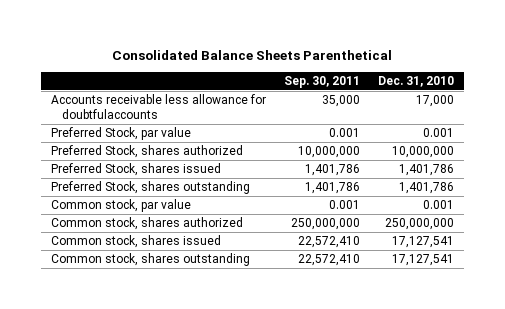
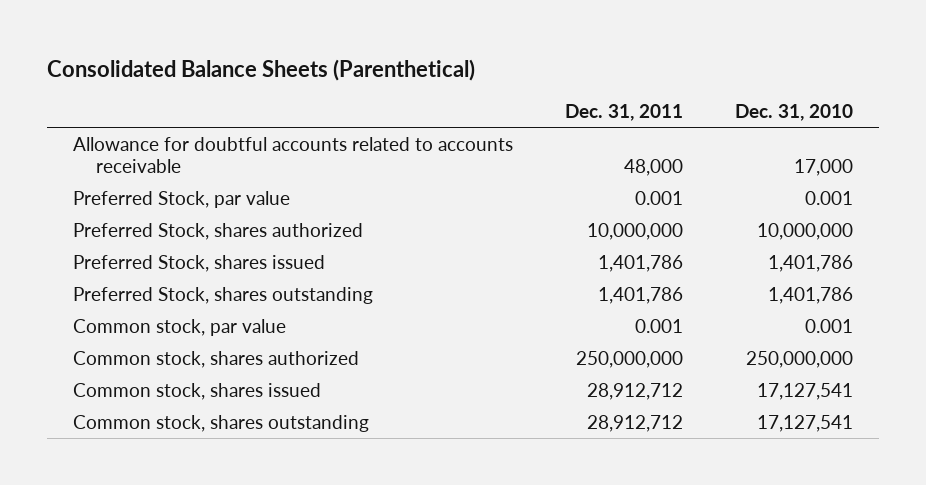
[112,49,393,60] Consolidated Balance Sheets Parenthetical -> [47,58,476,81] Consolidated Balance Sheets (Parenthetical)
[283,76,360,89] Sep. 30, 2011 -> none
none -> [564,104,683,122] Dec. 31, 2011
[50,94,266,120] Accounts receivable less allowance for doubtfulaccounts -> [73,136,514,173] Allowance for doubtful accounts related to accounts receivable

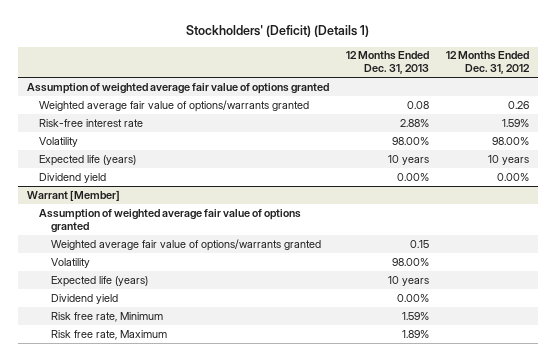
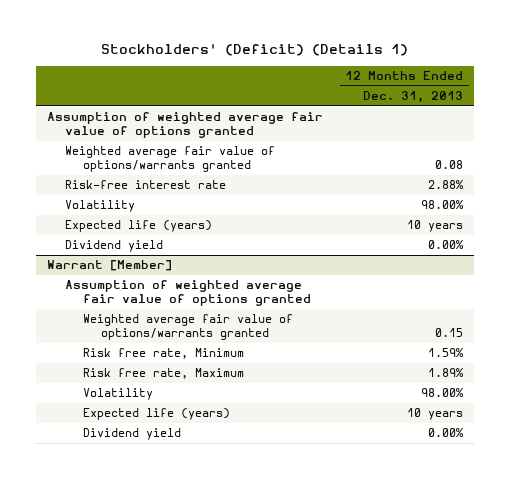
[446,51,531,75] 12 Months Ended Dec. 31, 2012 -> none
[50,311,163,322] Risk free rate, Minimum -> [82,348,244,360] Risk free rate, Minimum
[50,329,167,340] Risk free rate, Maximum -> [82,368,244,380] Risk free rate, Maximum

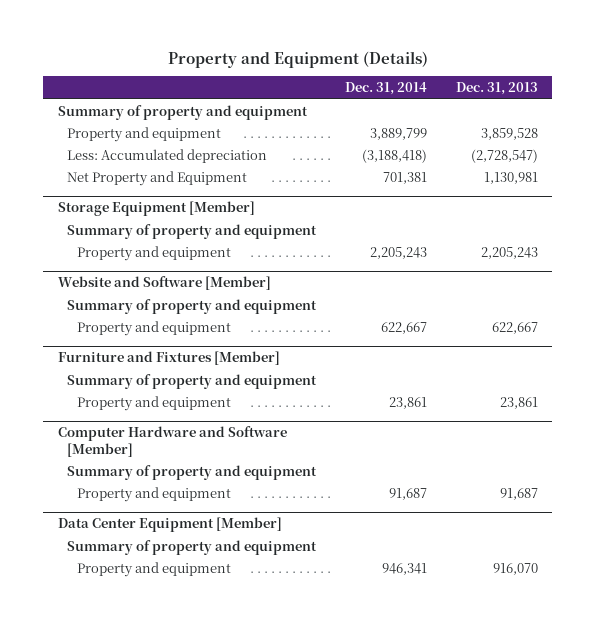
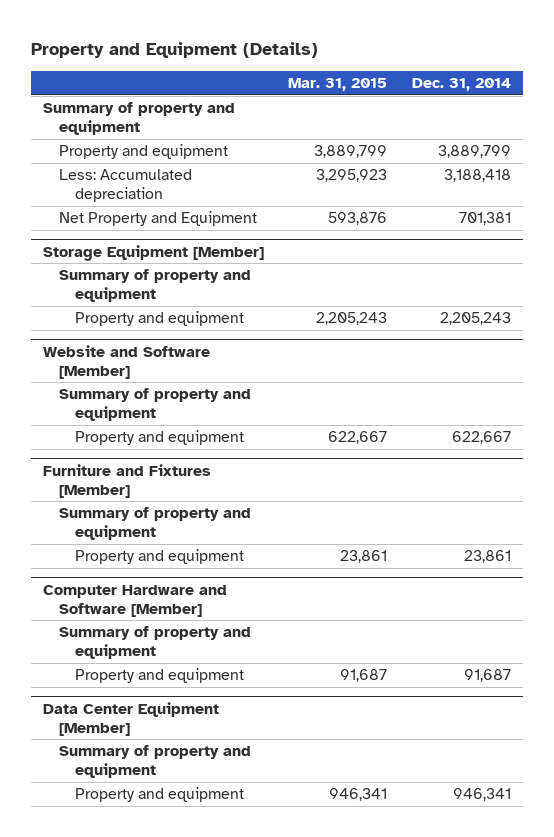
[455,82,538,96] Dec. 31, 2013 -> none
none -> [288,78,388,92] Mar. 31, 2015
[362,148,428,163] (3,188,418) -> [443,169,511,183] 3,188,418

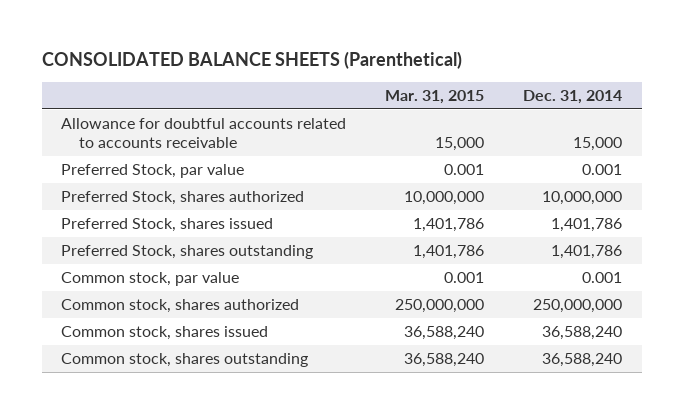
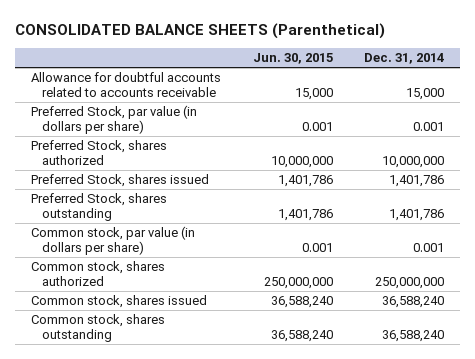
[385,89,485,104] Mar. 31, 2015 -> none
none -> [252,53,333,65] Jun. 30, 2015
[61,164,245,179] Preferred Stock, par value -> [31,105,198,135] Preferred Stock, par value (in dollars per share)
[61,272,240,287] Common stock, par value -> [31,226,196,256] Common stock, par value (in dollars per share)

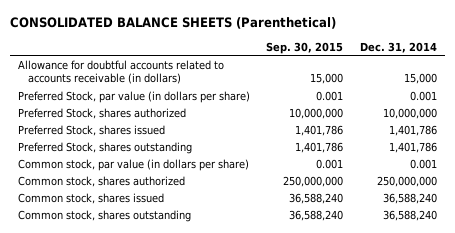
[252,53,333,65] Jun. 30, 2015 -> none
none -> [266,41,344,54] Sep. 30, 2015
[31,72,222,98] Allowance for doubtful accounts related to accounts receivable -> [18,59,225,85] Allowance for doubtful accounts related to accounts receivable (in dollars)

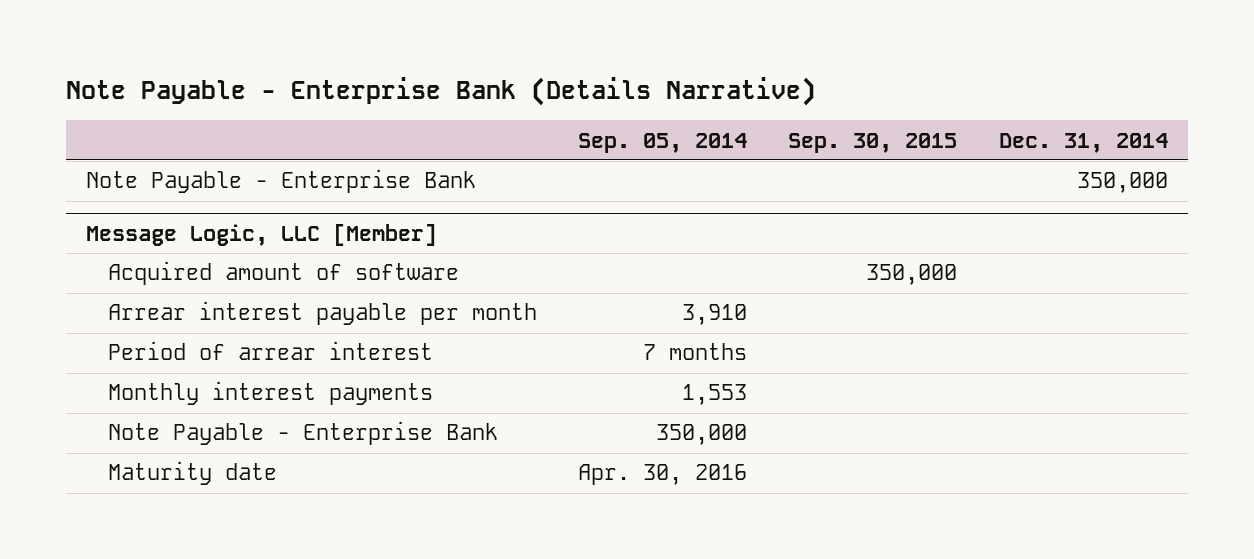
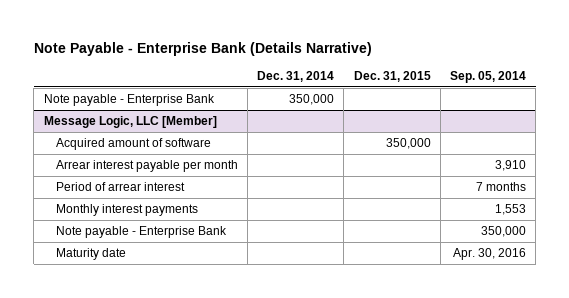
[788,132,958,153] Sep. 30, 2015 -> none
none -> [353,70,431,82] Dec. 31, 2015
[86,169,477,194] Note Payable - Enterprise Bank -> [43,94,215,107] Note payable - Enterprise Bank
[108,421,499,446] Note Payable - Enterprise Bank -> [55,226,227,239] Note payable - Enterprise Bank

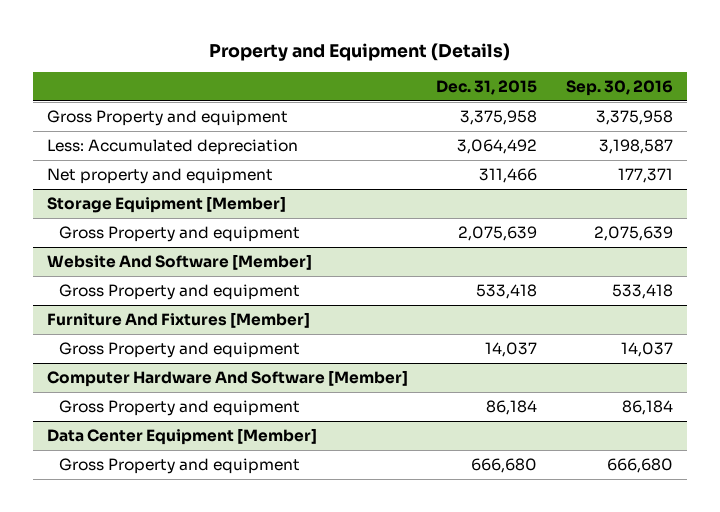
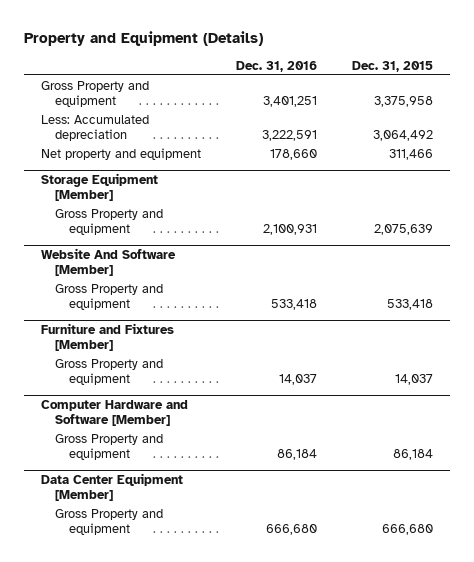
[565,79,673,96] Sep. 30, 2016 -> none
none -> [235,60,317,72] Dec. 31, 2016
[46,312,310,329] Furniture And Fixtures [Member] -> [41,323,175,351] Furniture and Fixtures [Member]
[46,370,408,388] Computer Hardware And Software [Member] -> [41,400,189,426] Computer Hardware and Software [Member]

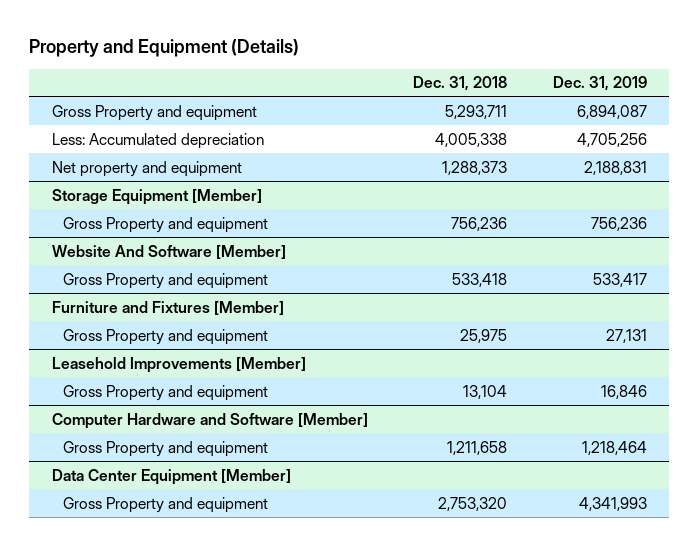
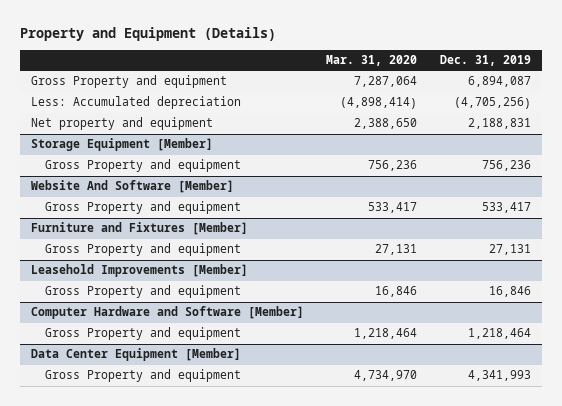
[413,76,508,92] Dec. 31, 2018 -> none
none -> [326,54,418,66] Mar. 31, 2020
[576,132,647,147] 4,705,256 -> [453,97,531,110] (4,705,256)

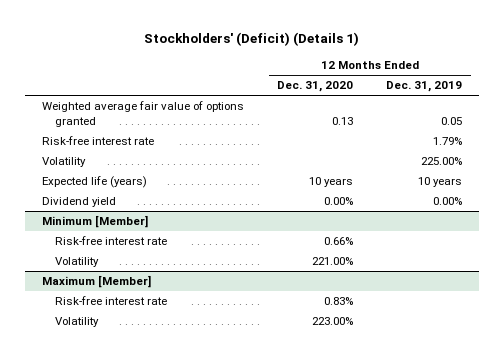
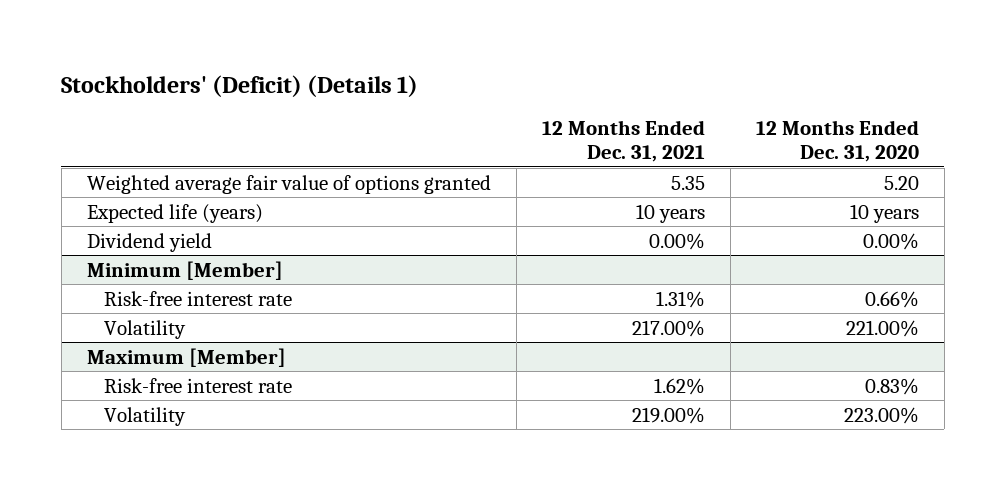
[386,81,463,93] Dec. 31, 2019 -> none
none -> [541,120,705,163] 12 Months Ended Dec. 31, 2021
[41,136,154,146] Risk-free interest rate -> none
[41,157,86,168] Volatility -> none
[332,117,354,126] 0.13 -> [883,175,919,190] 5.20

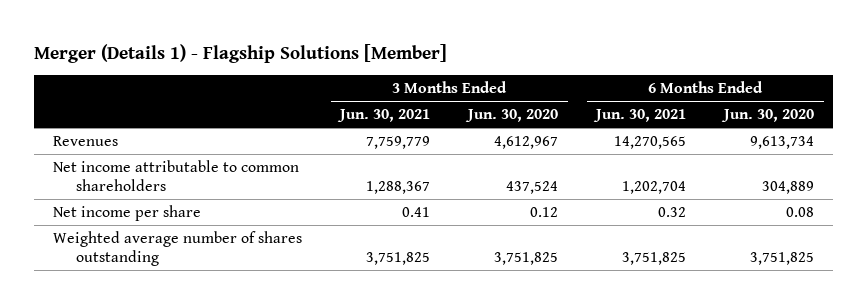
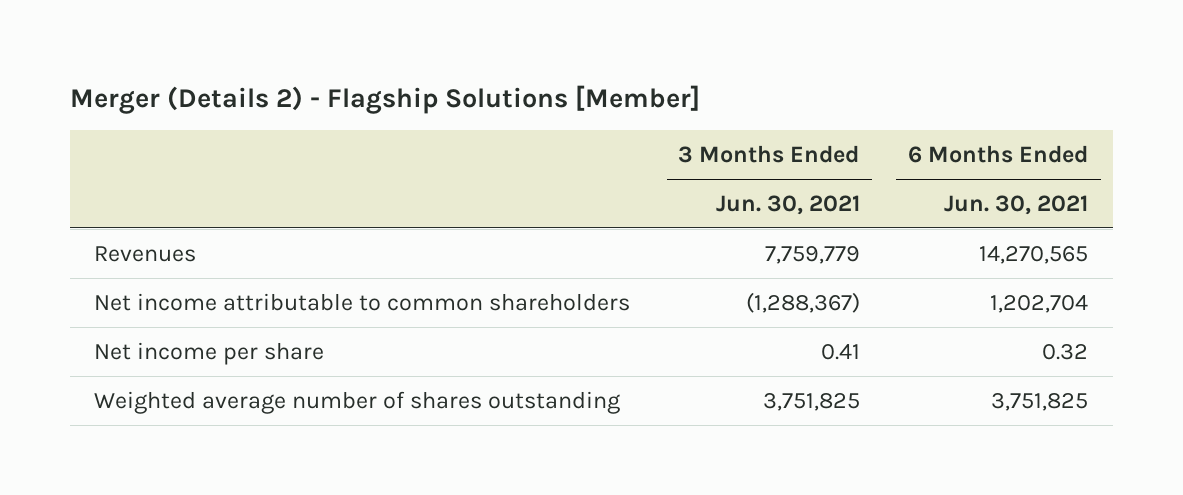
[33,43,447,63] Merger (Details 1) - Flagship Solutions [Member] -> [70,84,701,114] Merger (Details 2) - Flagship Solutions [Member]
[465,109,559,123] Jun. 30, 2020 -> none
[721,109,815,123] Jun. 30, 2020 -> none
[366,180,431,194] 1,288,367 -> [745,291,860,313] (1,288,367)

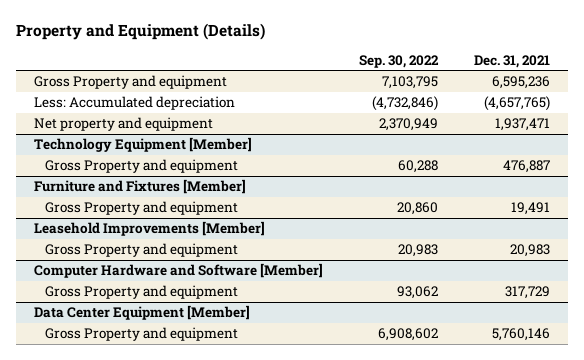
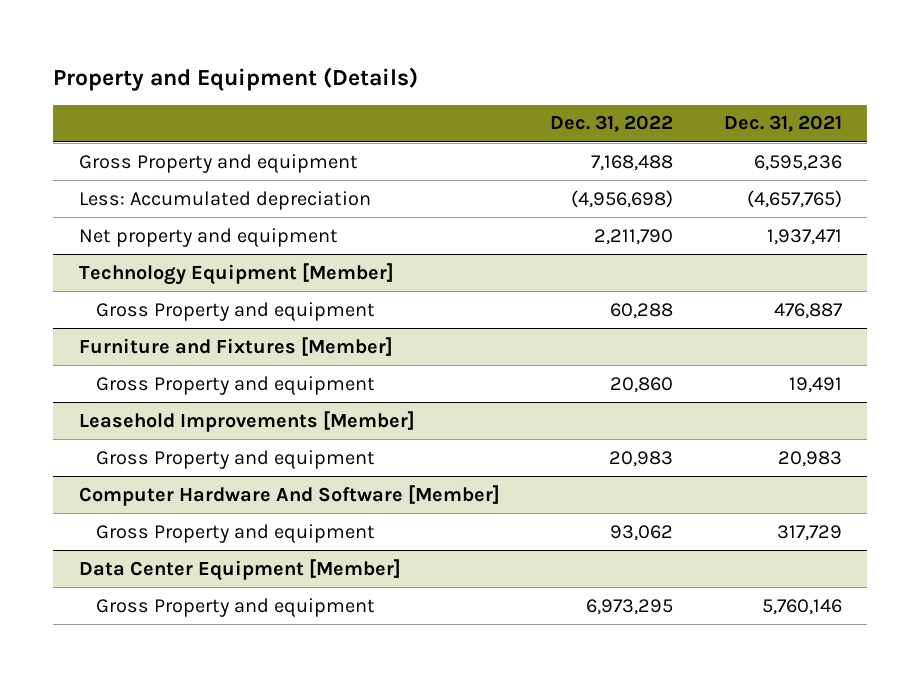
[358,54,439,68] Sep. 30, 2022 -> none
none -> [550,115,674,133] Dec. 31, 2022
[33,263,323,279] Computer Hardware and Software [Member] -> [78,484,500,506] Computer Hardware And Software [Member]

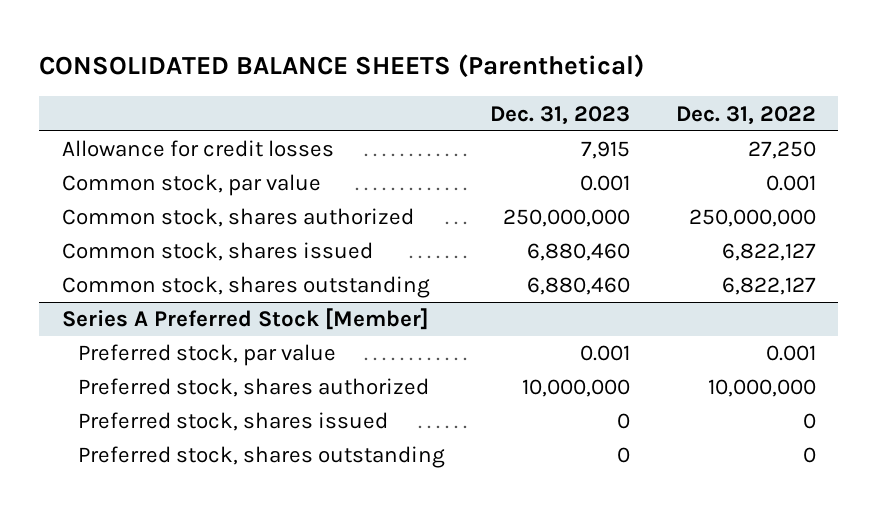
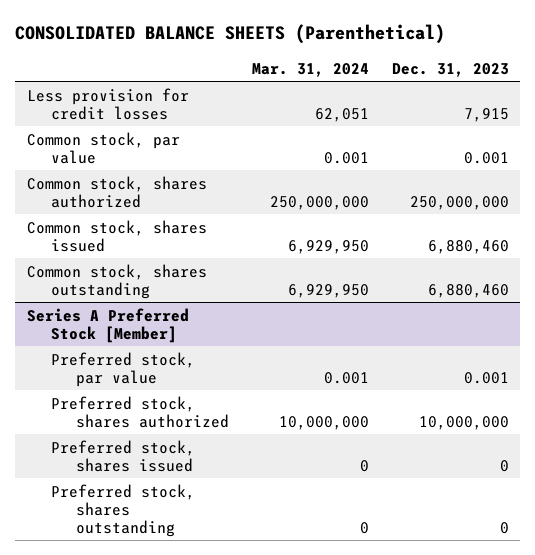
[675,105,816,125] Dec. 31, 2022 -> none
none -> [252,62,370,77] Mar. 31, 2024
[61,140,334,158] Allowance for credit losses -> [26,87,189,120] Less provision for credit losses

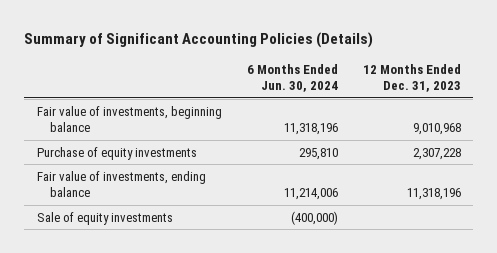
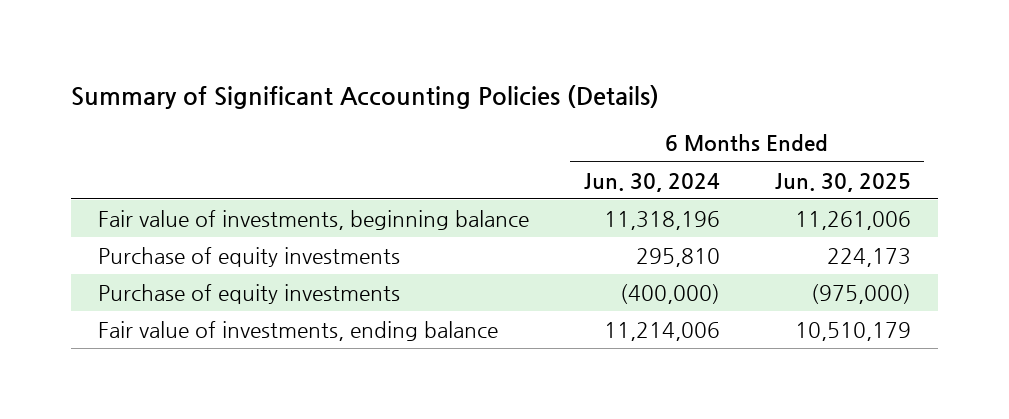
[362,63,461,93] 12 Months Ended Dec. 31, 2023 -> none
none -> [774,172,911,192] Jun. 30, 2025
none -> [98,283,401,304] Purchase of equity investments
[36,211,173,225] Sale of equity investments -> none

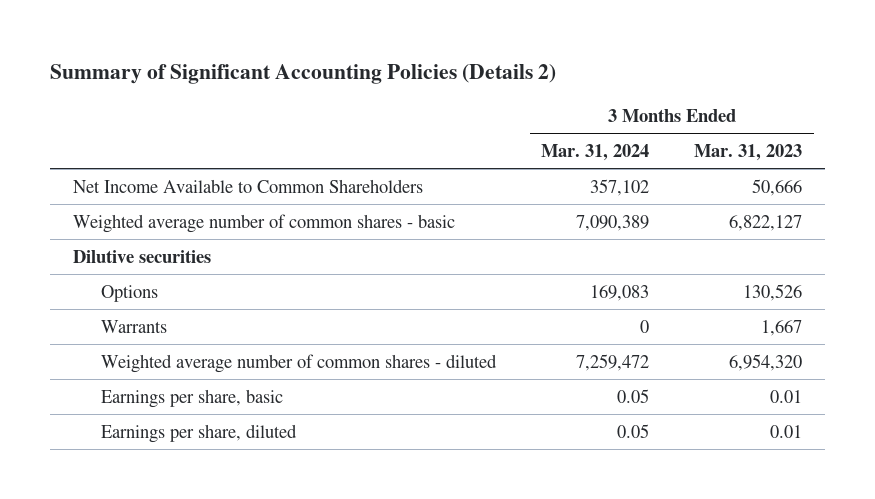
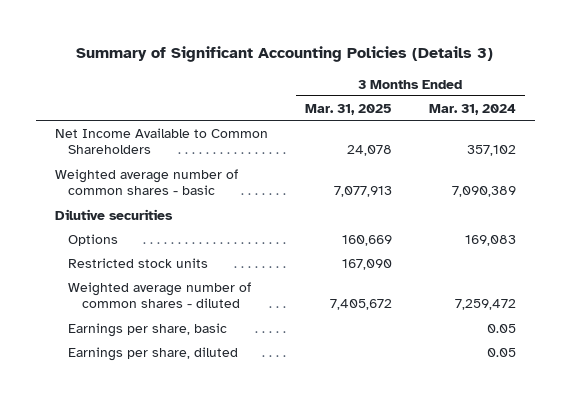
[50,64,557,85] Summary of Significant Accounting Policies (Details 2) -> [76,45,494,62] Summary of Significant Accounting Policies (Details 3)
[694,144,803,162] Mar. 31, 2023 -> none
none -> [304,103,392,115] Mar. 31, 2025
[100,319,167,333] Warrants -> none
none -> [68,257,209,268] Restricted stock units

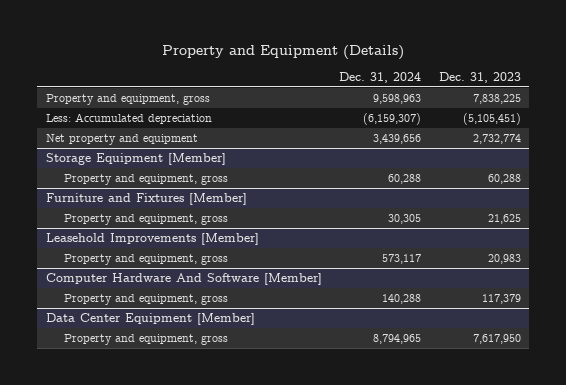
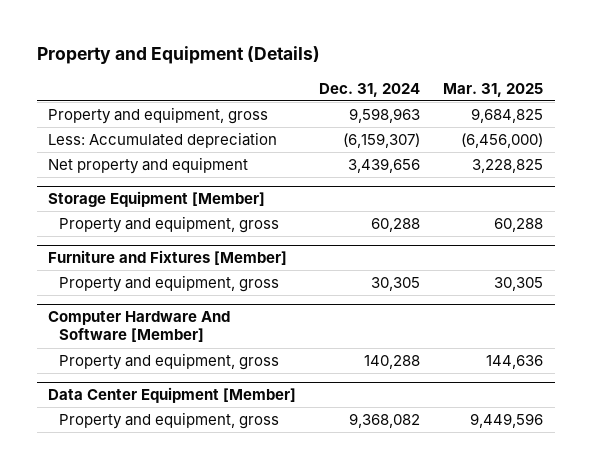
[438,72,521,84] Dec. 31, 2023 -> none
none -> [443,82,544,97] Mar. 31, 2025
[45,232,259,245] Leasehold Improvements [Member] -> none
[63,253,228,265] Property and equipment, gross -> none
[373,333,422,344] 8,794,965 -> [349,413,421,429] 9,368,082

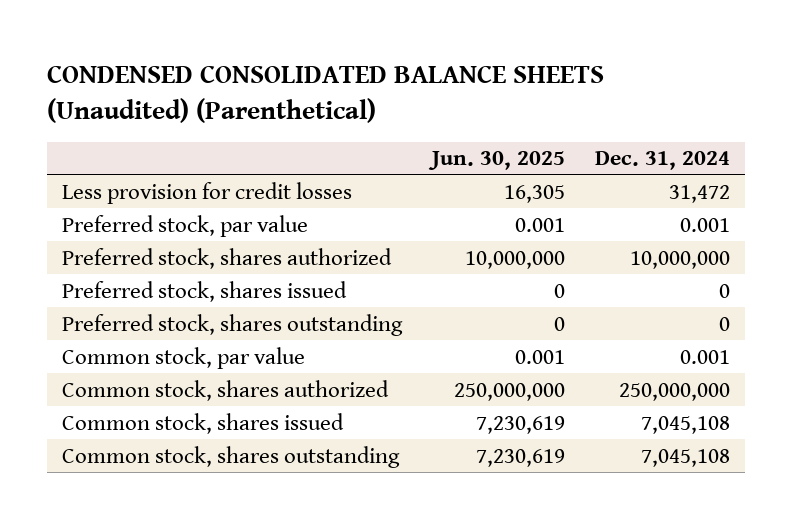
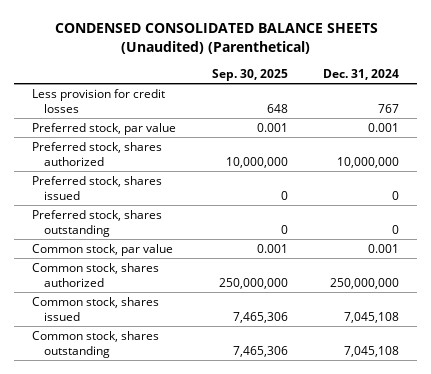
[427,151,565,171] Jun. 30, 2025 -> none
none -> [211,69,288,82] Sep. 30, 2025
[668,184,730,203] 31,472 -> [378,103,400,113] 767

